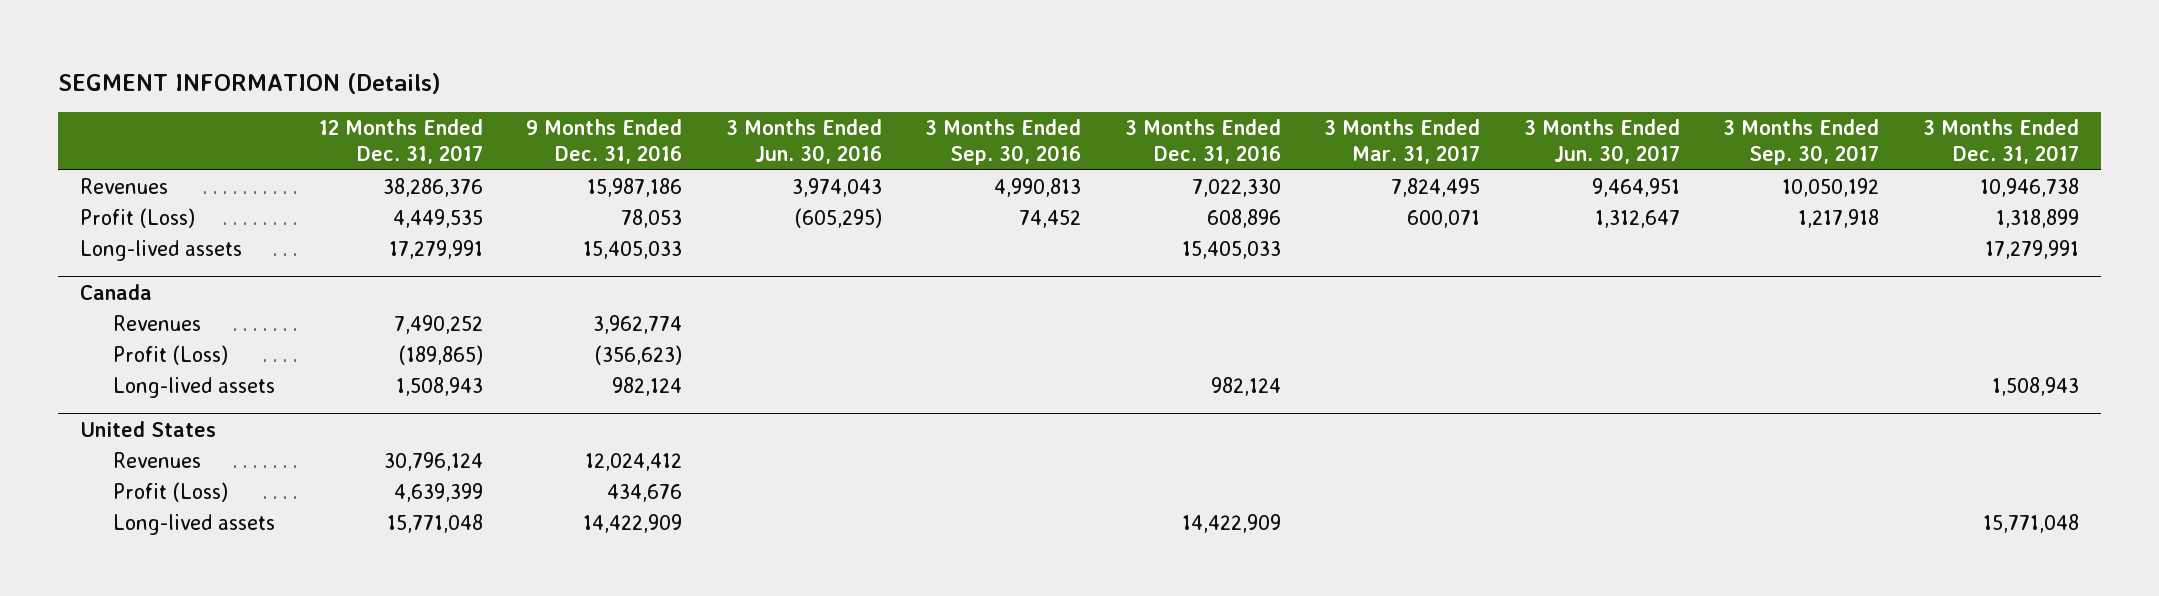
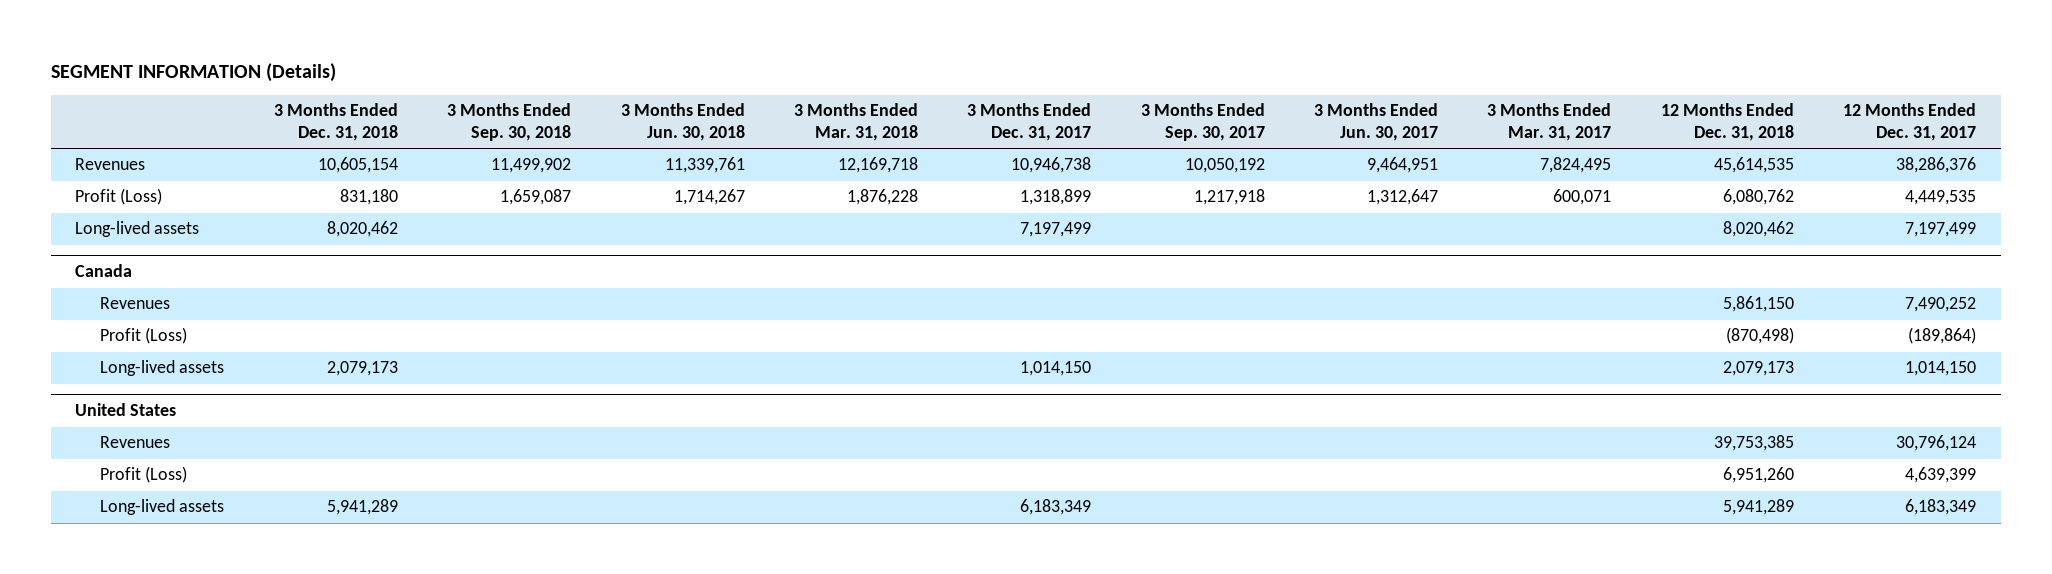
[526,119,683,165] 9 Months Ended Dec. 31, 2016 -> none
[725,119,882,165] 3 Months Ended Jun. 30, 2016 -> none
[925,119,1082,166] 3 Months Ended Sep. 30, 2016 -> none
[1124,119,1281,165] 3 Months Ended Dec. 31, 2016 -> none
none -> [273,103,398,142] 3 Months Ended Dec. 31, 2018
none -> [447,103,572,142] 3 Months Ended Sep. 30, 2018
none -> [620,103,745,142] 3 Months Ended Jun. 30, 2018
none -> [793,103,918,142] 3 Months Ended Mar. 31, 2018
none -> [1660,103,1794,142] 12 Months Ended Dec. 31, 2018
[388,239,483,259] 17,279,991 -> [1905,222,1977,238] 7,197,499
[1984,239,2079,259] 17,279,991 -> [1020,222,1092,238] 7,197,499
[398,344,483,365] (189,865) -> [1908,327,1977,345] (189,864)
[395,376,483,396] 1,508,943 -> [1905,361,1977,377] 1,014,150
[1991,376,2079,396] 1,508,943 -> [1020,361,1092,377] 1,014,150
[386,513,483,533] 15,771,048 -> [1905,499,1977,516] 6,183,349
[1982,513,2079,533] 15,771,048 -> [1020,499,1092,516] 6,183,349

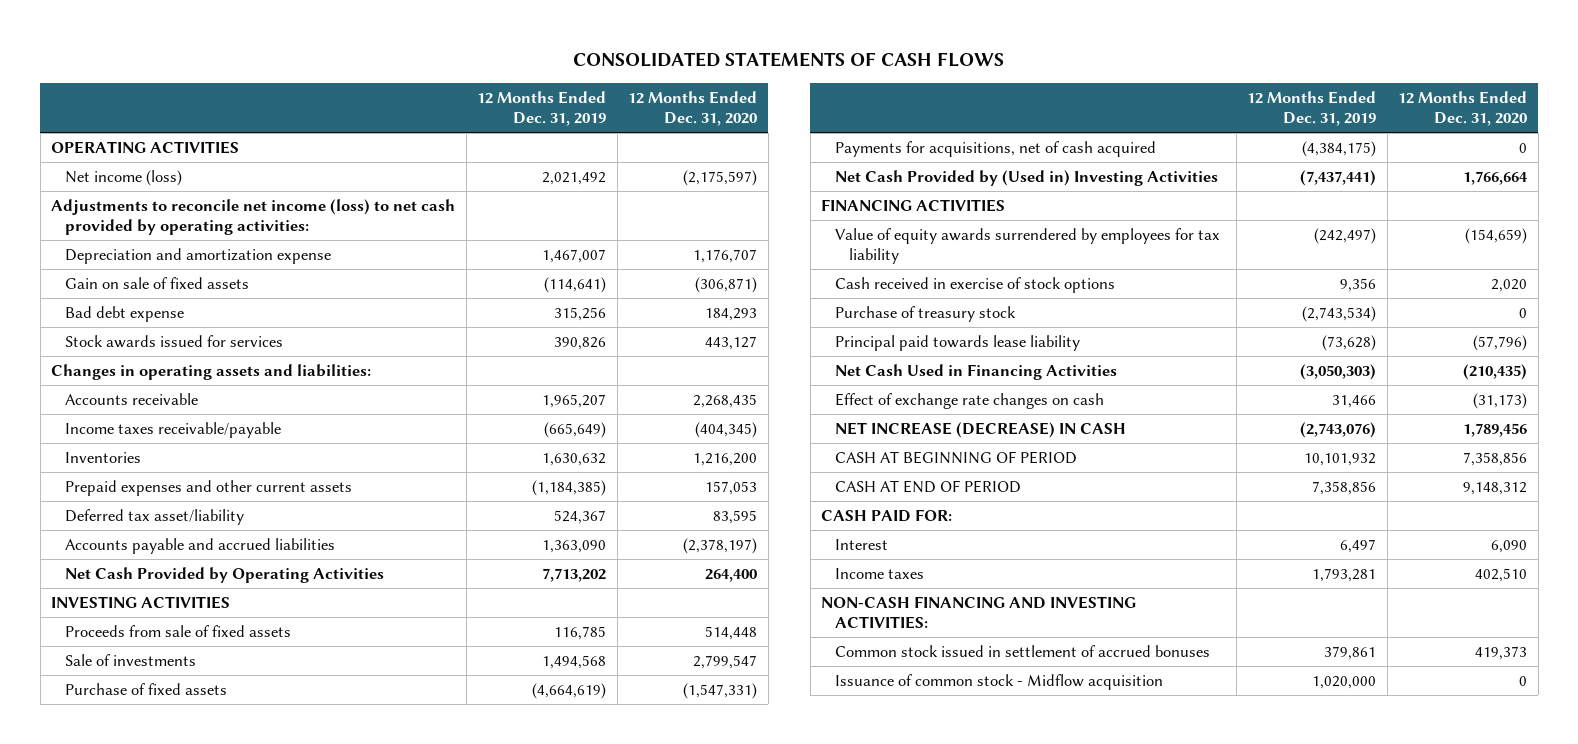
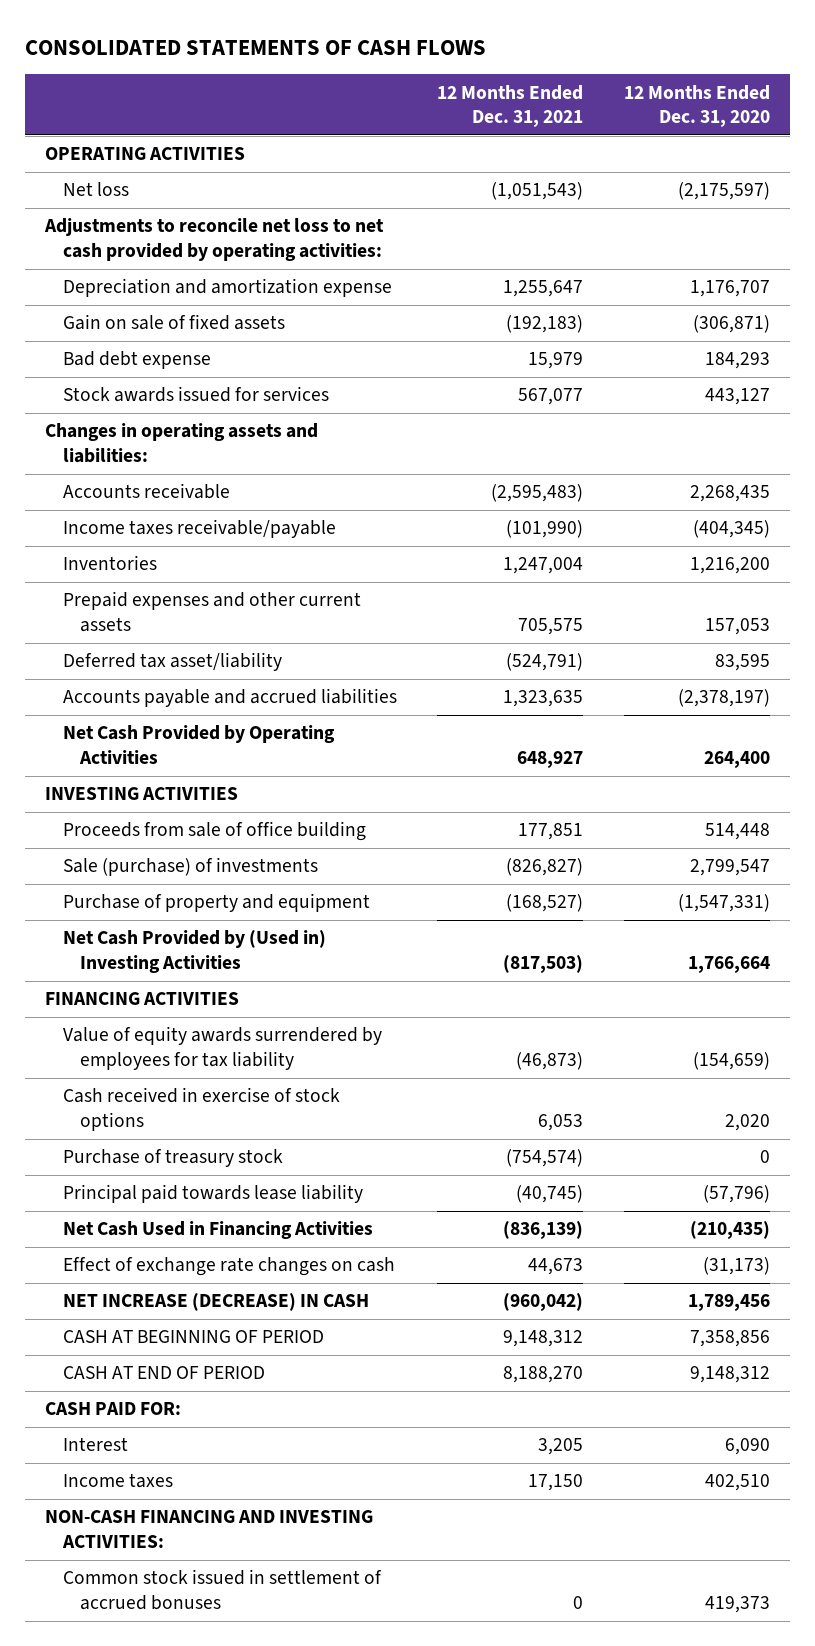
[477,90,607,127] 12 Months Ended Dec. 31, 2019 -> none
none -> [437,84,584,128] 12 Months Ended Dec. 31, 2021
[65,169,183,186] Net income (loss) -> [62,182,129,197] Net loss
[51,198,456,236] Adjustments to reconcile net income (loss) to net cash provided by operating activities: -> [44,218,385,262] Adjustments to reconcile net loss to net cash provided by operating activities:
[835,140,1157,157] Payments for acquisitions, net of cash acquired -> none
[65,624,292,637] Proceeds from sale of fixed assets -> [62,821,366,842] Proceeds from sale of office building
[65,653,197,666] Sale of investments -> [62,857,318,877] Sale (purchase) of investments
[65,682,228,695] Purchase of fixed assets -> [62,893,370,913] Purchase of property and equipment
[835,673,1164,690] Issuance of common stock - Midflow acquisition -> none

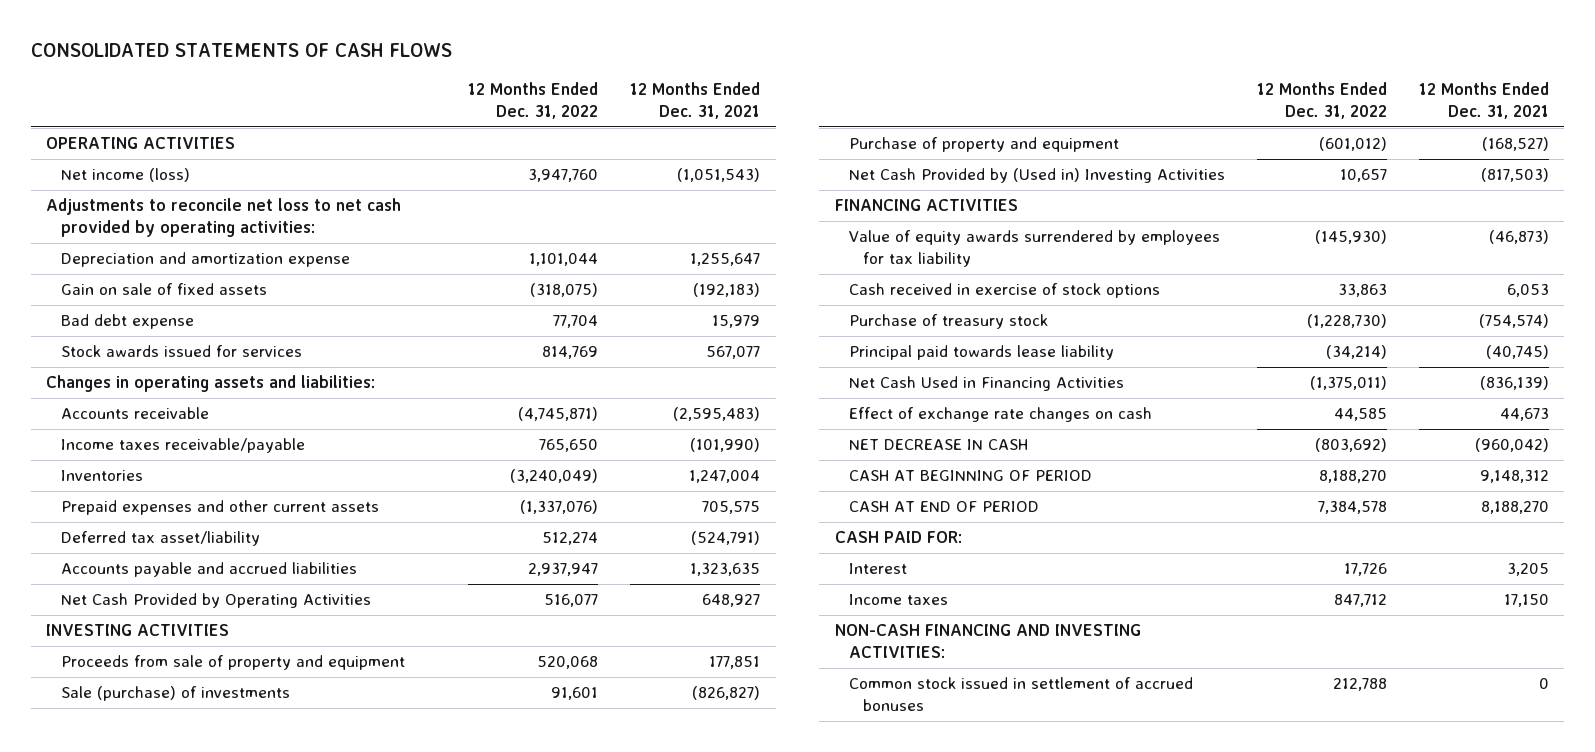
[623,84,770,128] 12 Months Ended Dec. 31, 2020 -> none
none -> [468,82,599,120] 12 Months Ended Dec. 31, 2022
[62,182,129,197] Net loss -> [60,168,190,183] Net income (loss)
[62,821,366,842] Proceeds from sale of office building -> [60,655,405,671] Proceeds from sale of property and equipment
[62,1293,369,1312] NET INCREASE (DECREASE) IN CASH -> [848,439,1028,451] NET DECREASE IN CASH

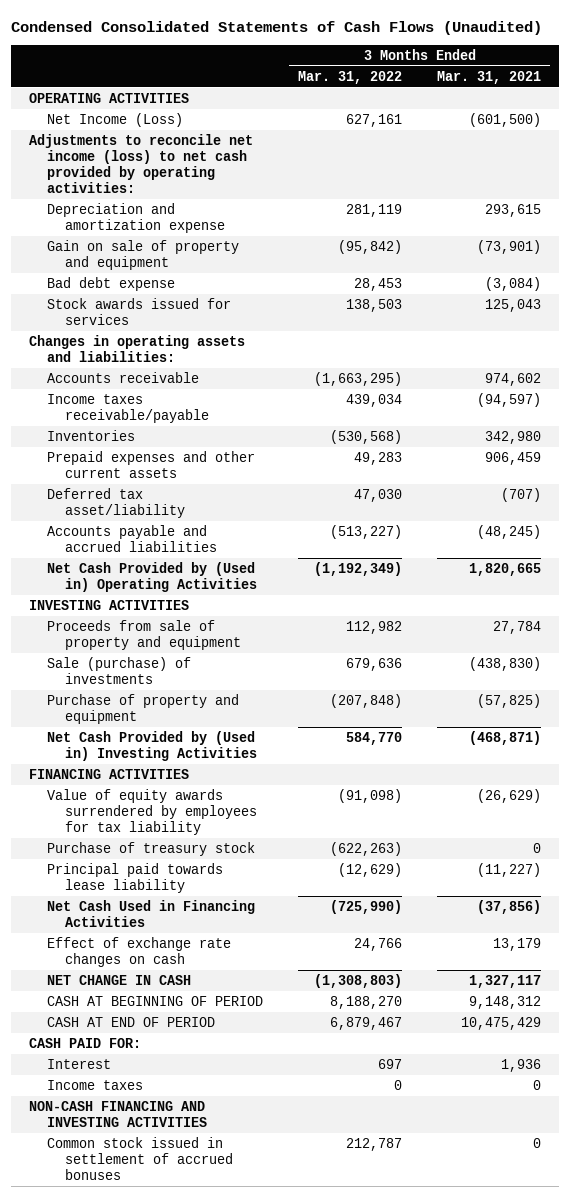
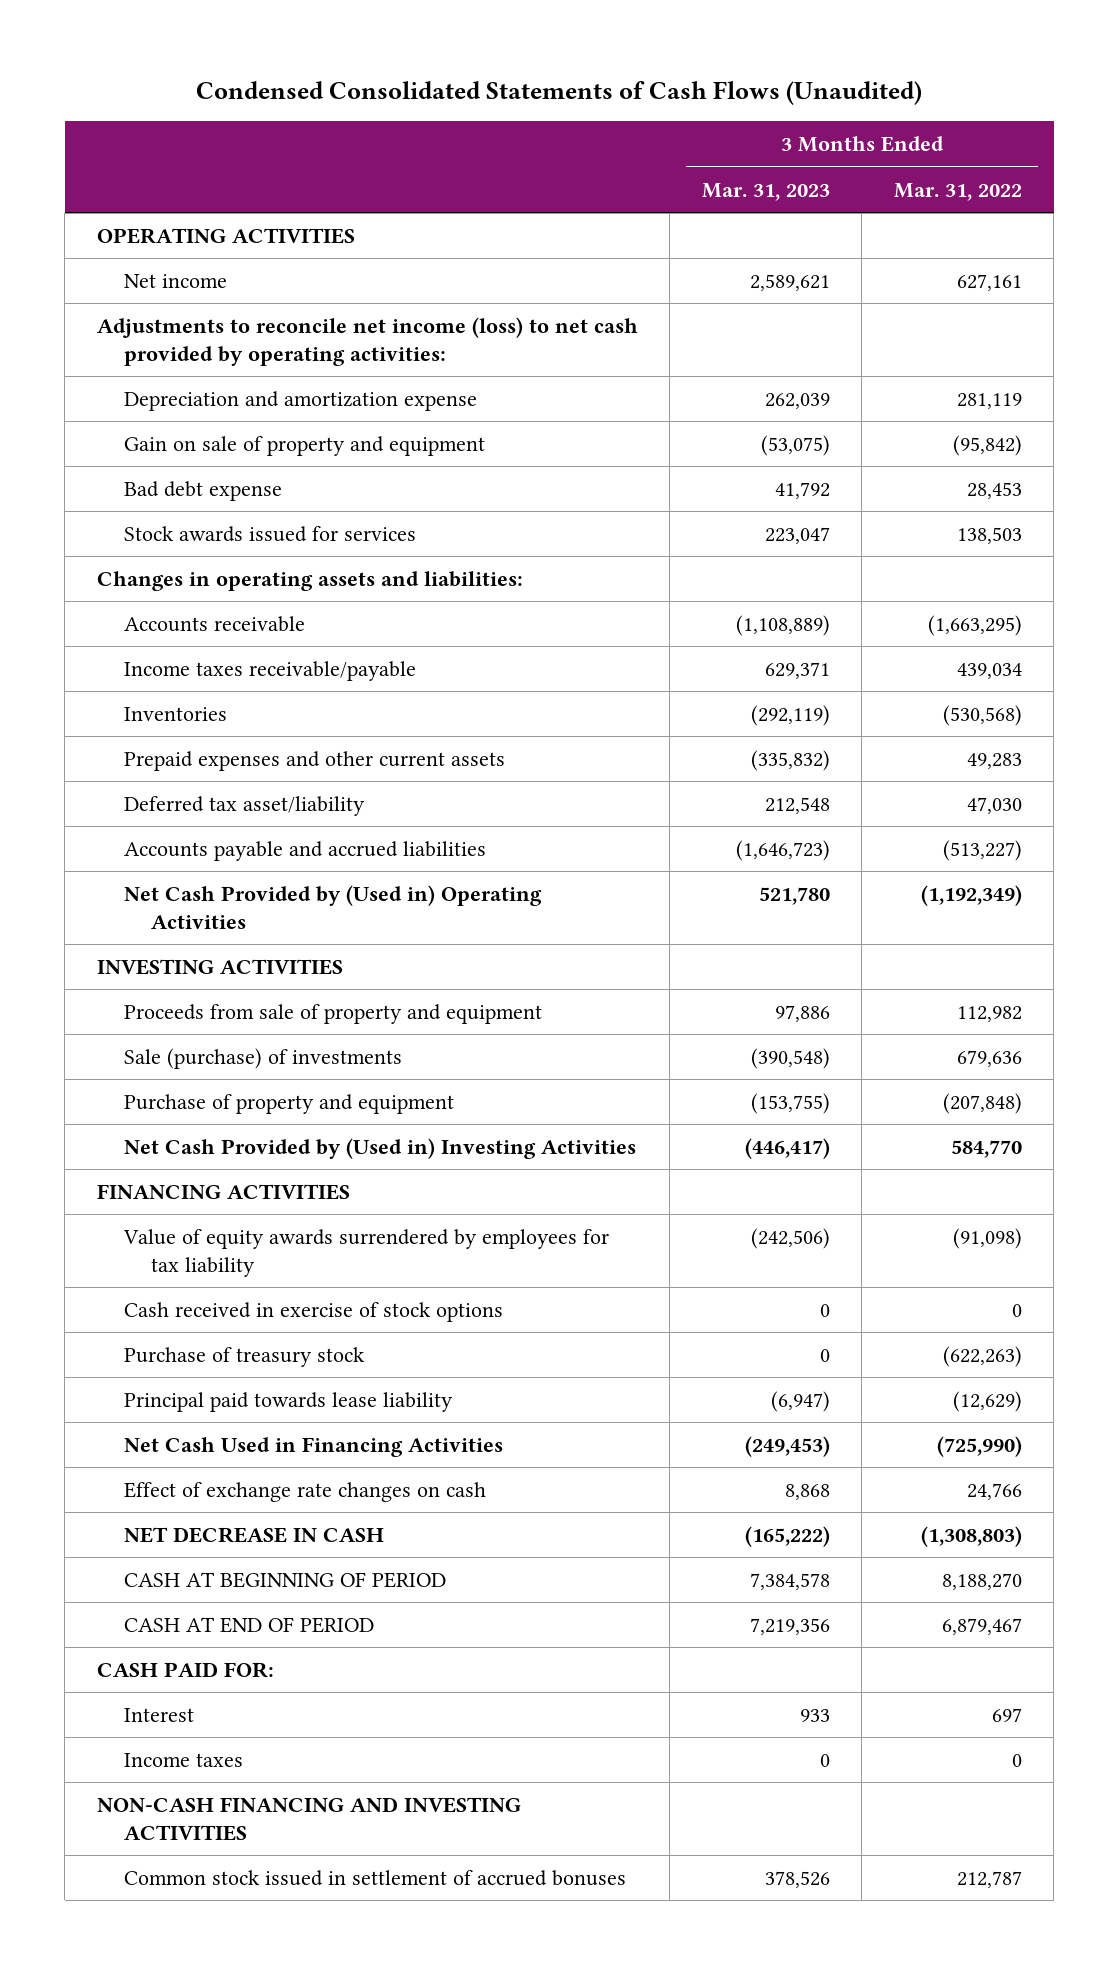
[437,70,542,84] Mar. 31, 2021 -> none
none -> [701,182,830,201] Mar. 31, 2023
[46,112,183,127] Net Income (Loss) -> [124,273,228,288] Net income
none -> [124,1301,504,1322] Cash received in exercise of stock options
[46,974,191,985] NET CHANGE IN CASH -> [124,1526,385,1543] NET DECREASE IN CASH

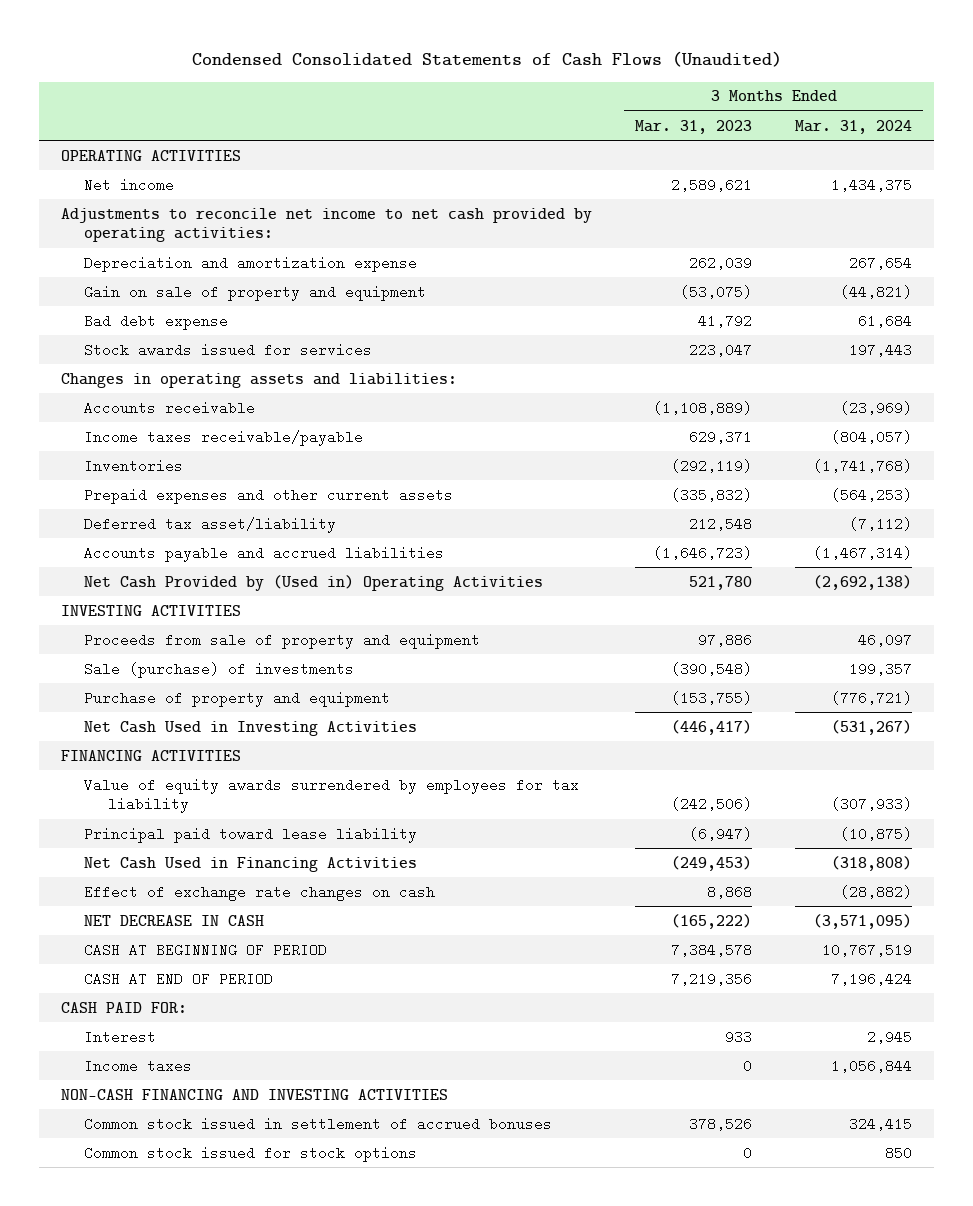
[893,182,1022,201] Mar. 31, 2022 -> none
none -> [795,119,913,134] Mar. 31, 2024
[96,316,638,366] Adjustments to reconcile net income (loss) to net cash provided by operating activities: -> [60,207,592,243] Adjustments to reconcile net income to net cash provided by operating activities:
[124,1137,637,1159] Net Cash Provided by (Used in) Investing Activities -> [84,720,418,736] Net Cash Used in Investing Activities
[124,1301,504,1322] Cash received in exercise of stock options -> none
[124,1346,366,1367] Purchase of treasury stock -> none
[124,1391,454,1412] Principal paid towards lease liability -> [84,826,418,843] Principal paid toward lease liability
none -> [84,1145,418,1162] Common stock issued for stock options

